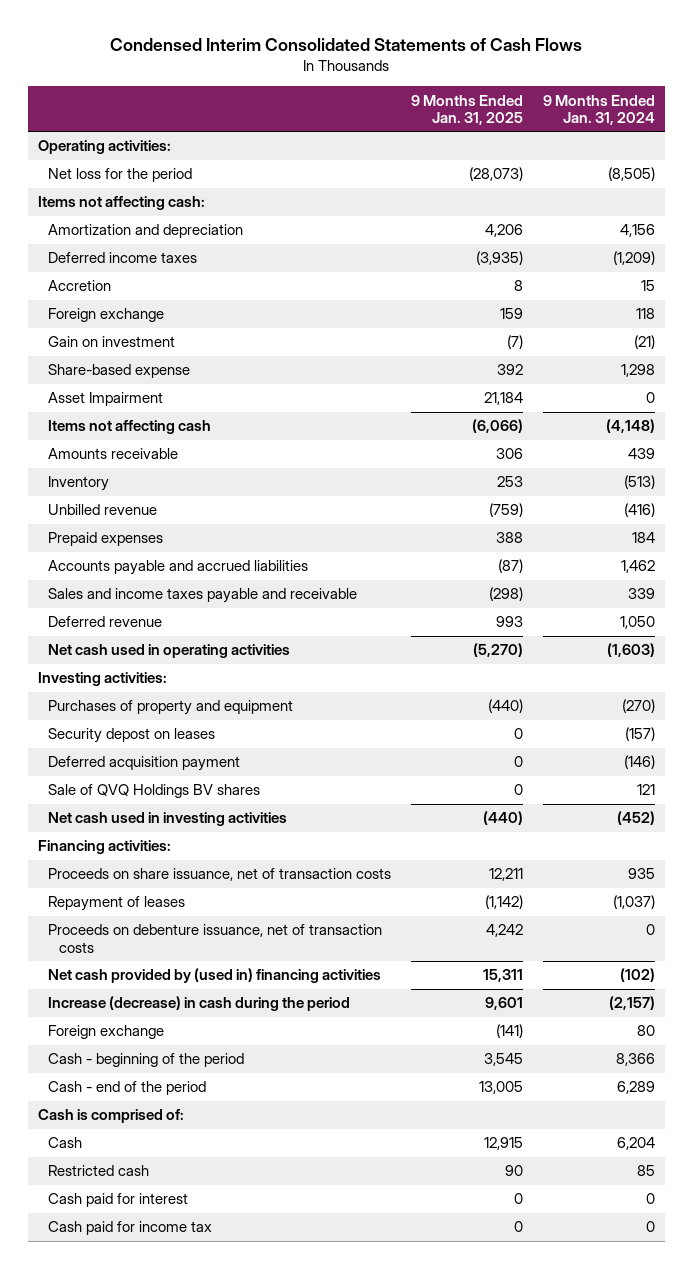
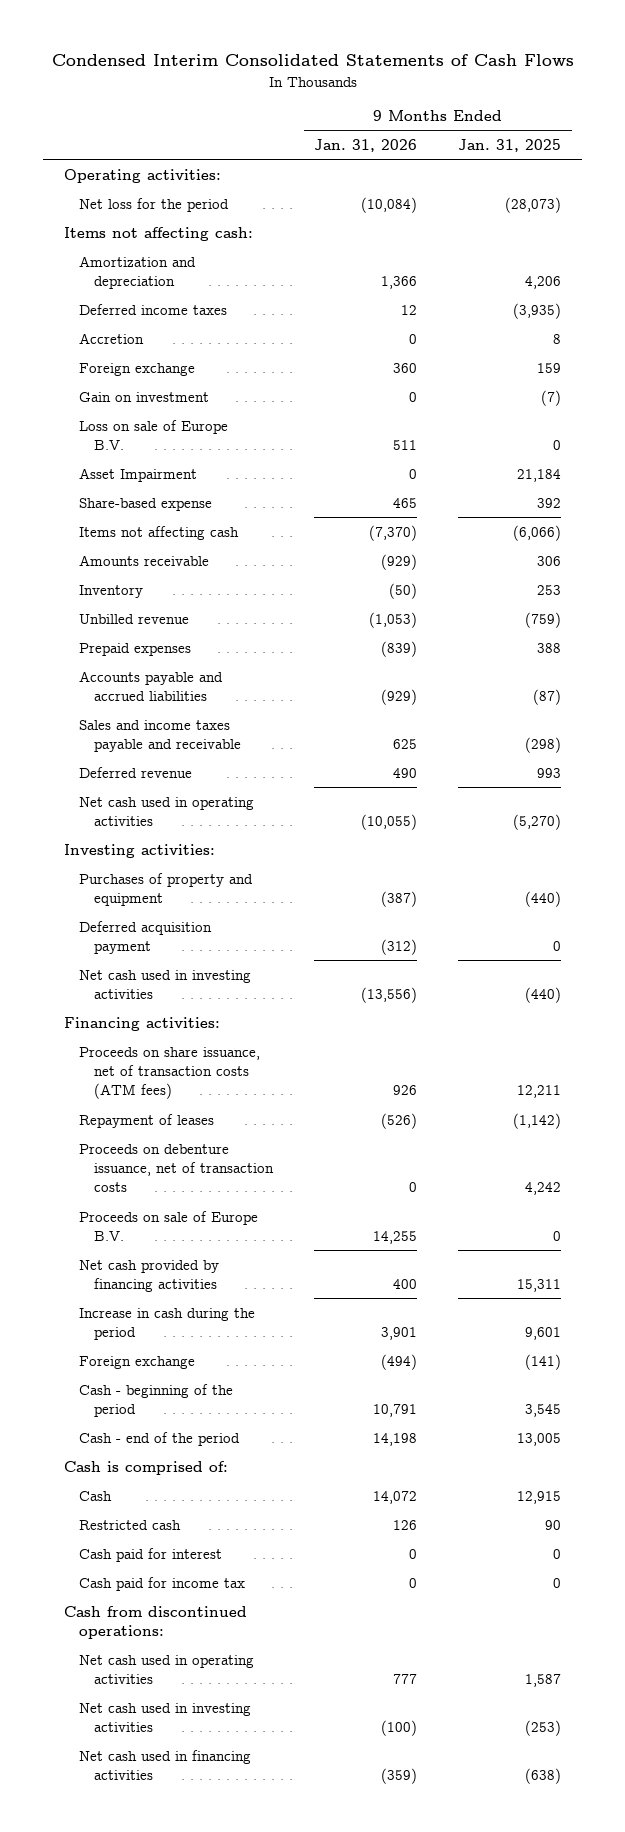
[543,94,656,126] 9 Months Ended Jan. 31, 2024 -> none
none -> [314,139,418,153] Jan. 31, 2026
none -> [78,419,228,450] Loss on sale of Europe B.V.
[48,364,191,379] Share-based expense -> [78,497,212,511] Share-based expense
[48,728,216,744] Security depost on leases -> none
[48,784,261,799] Sale of QVQ Holdings BV shares -> none
[48,868,392,882] Proceeds on share issuance, net of transaction costs -> [78,1046,260,1100] Proceeds on share issuance, net of transaction costs (ATM fees)
none -> [78,1210,258,1241] Proceeds on sale of Europe B.V.
[48,968,382,984] Net cash provided by (used in) financing activities -> [78,1259,219,1292] Net cash provided by financing activities
[48,996,351,1012] Increase (decrease) in cash during the period -> [78,1307,255,1340] Increase in cash during the period
none -> [63,1605,247,1639] Cash from discontinued operations:
none -> [78,1654,254,1684] Net cash used in operating activities
none -> [78,1702,251,1732] Net cash used in investing activities
none -> [78,1749,251,1780] Net cash used in financing activities

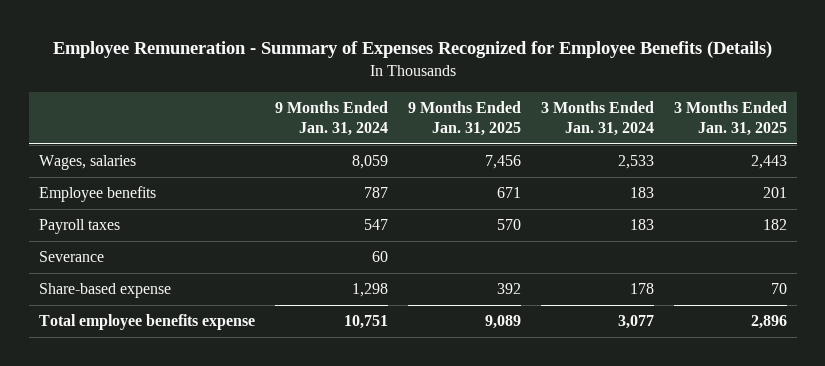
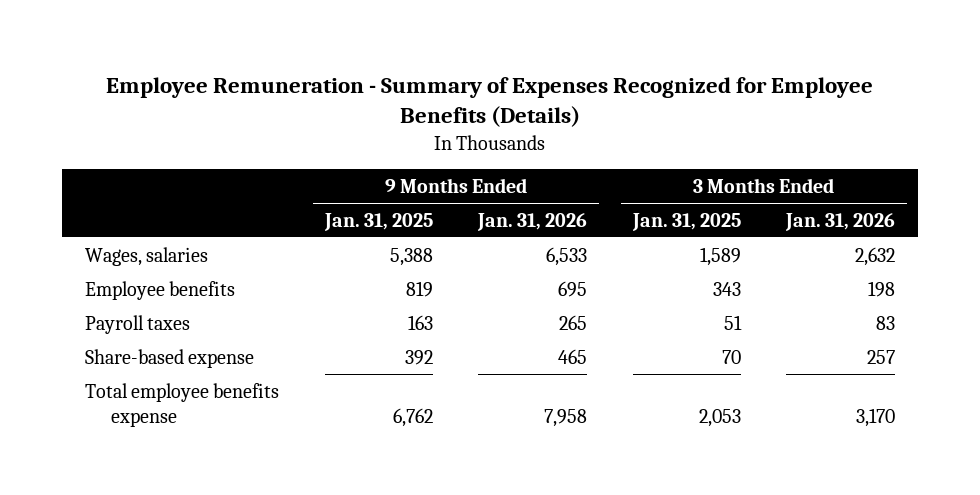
[274,101,388,137] 9 Months Ended Jan. 31, 2024 -> none
[540,101,654,137] 3 Months Ended Jan. 31, 2024 -> none
none -> [477,212,588,231] Jan. 31, 2026
none -> [785,212,896,231] Jan. 31, 2026
[38,251,104,263] Severance -> none
[484,155,521,170] 7,456 -> [389,247,433,266] 5,388
[750,155,787,170] 2,443 -> [699,246,741,266] 1,589
[496,187,521,199] 671 -> [405,280,433,297] 819
[762,187,787,199] 201 -> [712,281,741,296] 343
[496,219,521,231] 570 -> [407,314,433,330] 163
[762,219,787,231] 182 -> [723,314,742,330] 51
[484,315,521,330] 9,089 -> [392,407,433,427] 6,762
[750,315,787,330] 2,896 -> [698,408,741,427] 2,053

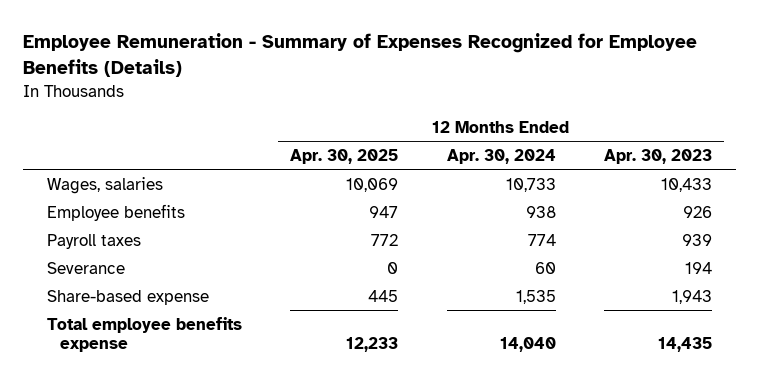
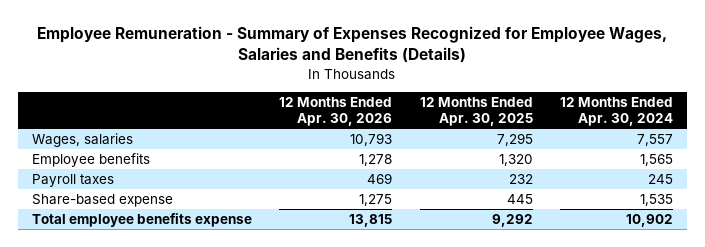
[22,33,697,78] Employee Remuneration - Summary of Expenses Recognized for Employee Benefits (Details) -> [37,26,668,64] Employee Remuneration - Summary of Expenses Recognized for Employee Wages, Salaries and Benefits (Details)
[604,148,713,164] Apr. 30, 2023 -> none
none -> [279,97,393,127] 12 Months Ended Apr. 30, 2026
[46,261,125,274] Severance -> none
[346,177,399,192] 10,069 -> [496,132,533,146] 7,295
[505,177,556,192] 10,733 -> [637,133,674,146] 7,557
[369,205,399,218] 947 -> [498,153,533,166] 1,320
[525,205,556,218] 938 -> [640,153,674,166] 1,565
[371,233,399,246] 772 -> [508,173,533,184] 232
[527,233,556,246] 774 -> [648,173,674,184] 245
[346,336,399,352] 12,233 -> [491,213,533,227] 9,292
[499,336,556,352] 14,040 -> [626,213,674,227] 10,902

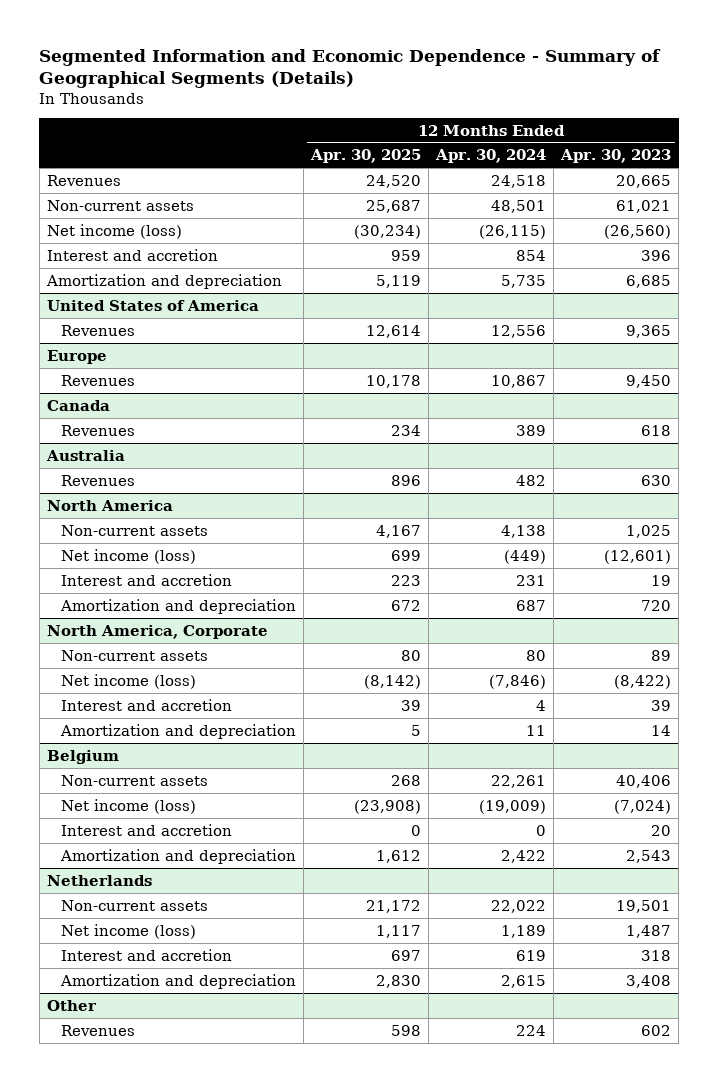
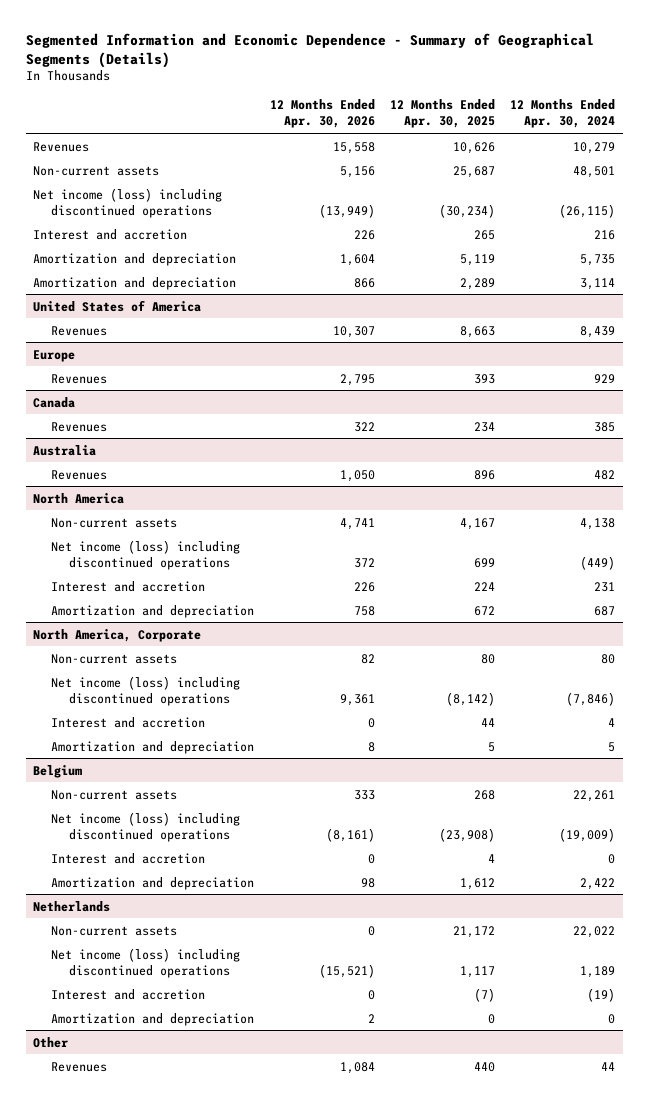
[560,149,672,164] Apr. 30, 2023 -> none
none -> [269,99,375,129] 12 Months Ended Apr. 30, 2026
[365,174,421,188] 24,520 -> [452,141,495,154] 10,626
[490,174,546,188] 24,518 -> [573,141,616,154] 10,279
[46,223,182,239] Net income (loss) -> [33,187,223,218] Net income (loss) including discontinued operations
[390,249,421,261] 959 -> [473,229,495,240] 265
[515,249,546,261] 854 -> [594,229,616,240] 216
none -> [33,276,237,290] Amortization and depreciation
[365,324,421,338] 12,614 -> [459,325,495,338] 8,663
[490,324,546,338] 12,556 -> [580,325,616,338] 8,439
[365,374,421,388] 10,178 -> [473,373,495,384] 393
[490,374,546,388] 10,867 -> [594,373,616,383] 929
[515,424,546,436] 389 -> [594,421,616,432] 385
[60,548,196,564] Net income (loss) -> [51,539,241,570] Net income (loss) including discontinued operations
[390,574,421,586] 223 -> [473,581,495,591] 224
[60,673,196,689] Net income (loss) -> [51,675,241,706] Net income (loss) including discontinued operations
[400,699,421,711] 39 -> [480,717,495,727] 44
[525,724,546,736] 11 -> [608,741,616,752] 5
[60,798,196,814] Net income (loss) -> [51,811,241,842] Net income (loss) including discontinued operations
[410,824,421,836] 0 -> [487,853,495,863] 4
[60,923,196,939] Net income (loss) -> [51,947,241,978] Net income (loss) including discontinued operations
[390,949,421,961] 697 -> [473,987,495,1002] (7)
[515,949,546,961] 619 -> [587,987,616,1002] (19)
[375,974,421,988] 2,830 -> [487,1013,495,1024] 0
[500,974,546,988] 2,615 -> [608,1013,616,1024] 0
[390,1024,421,1036] 598 -> [473,1061,495,1072] 440
[515,1024,546,1036] 224 -> [601,1061,616,1071] 44

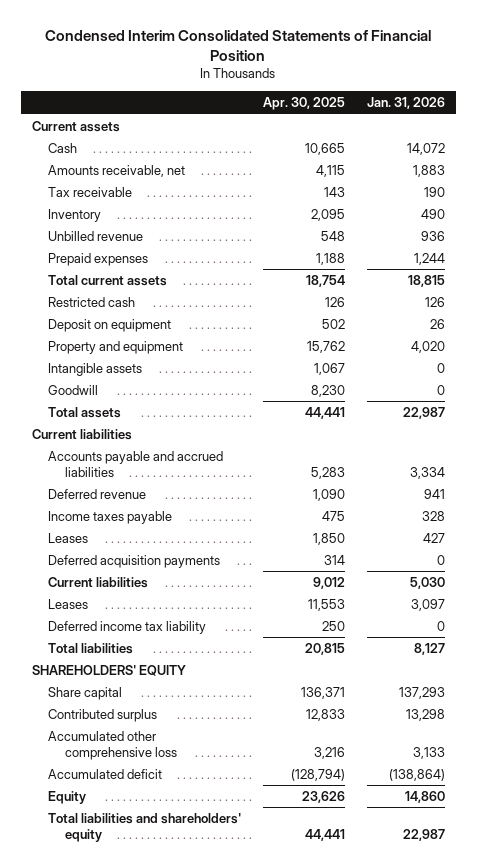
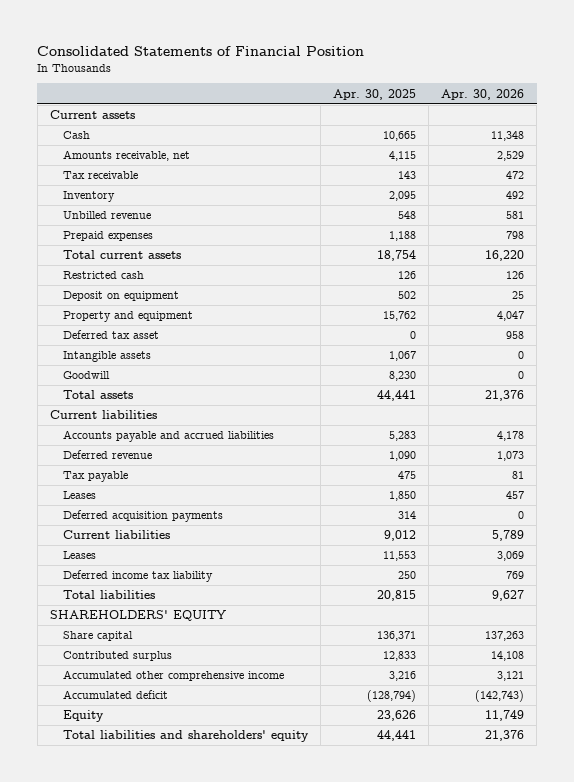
[45,29,432,61] Condensed Interim Consolidated Statements of Financial Position -> [37,45,365,56] Consolidated Statements of Financial Position
[366,97,445,110] Jan. 31, 2026 -> none
none -> [441,88,525,100] Apr. 30, 2026
none -> [63,330,160,340] Deferred tax asset
[48,510,173,524] Income taxes payable -> [63,471,129,483] Tax payable
[48,730,177,760] Accumulated other comprehensive loss -> [63,670,285,682] Accumulated other comprehensive income

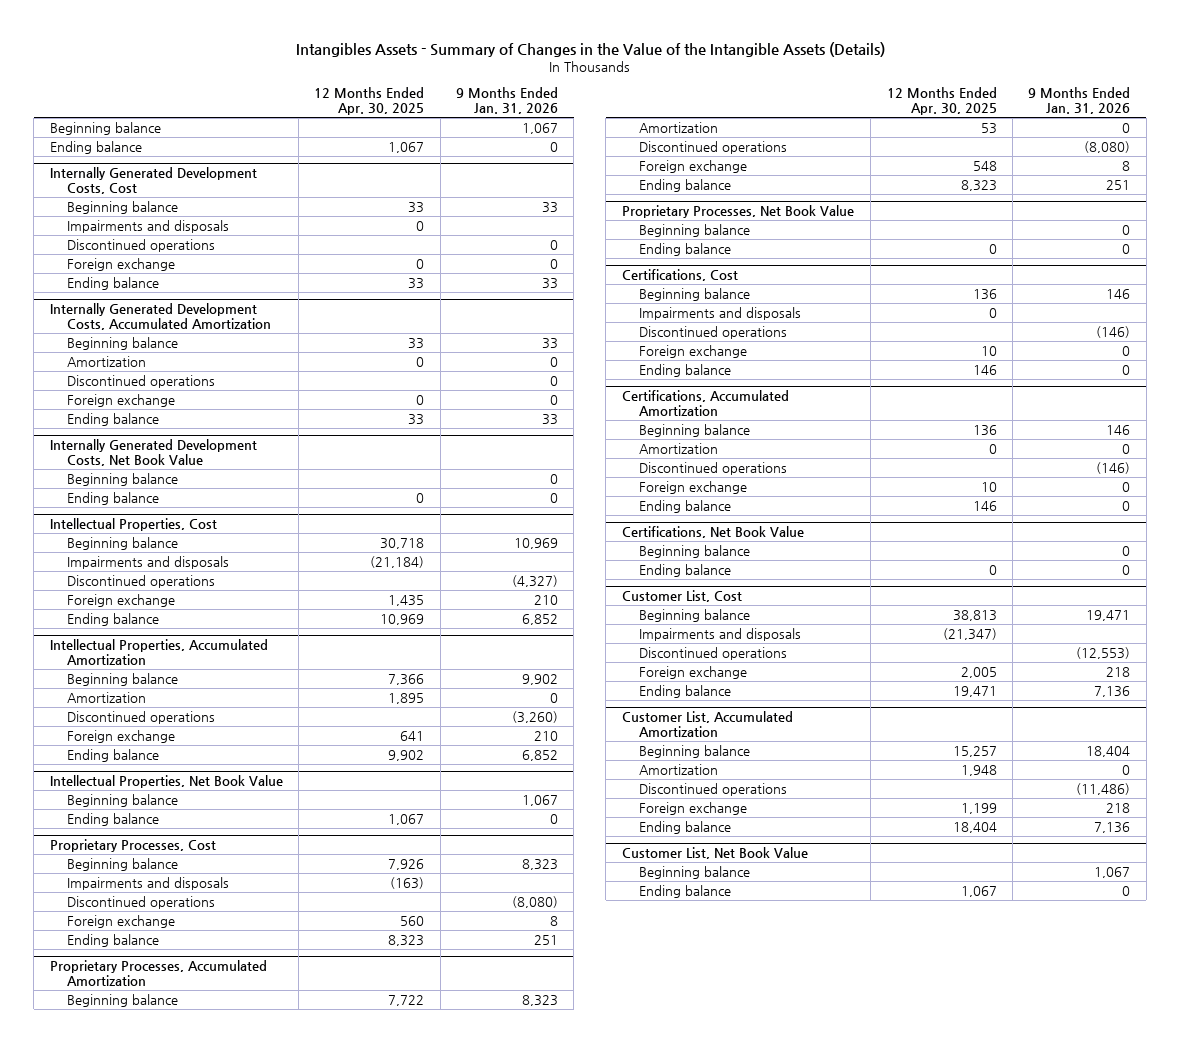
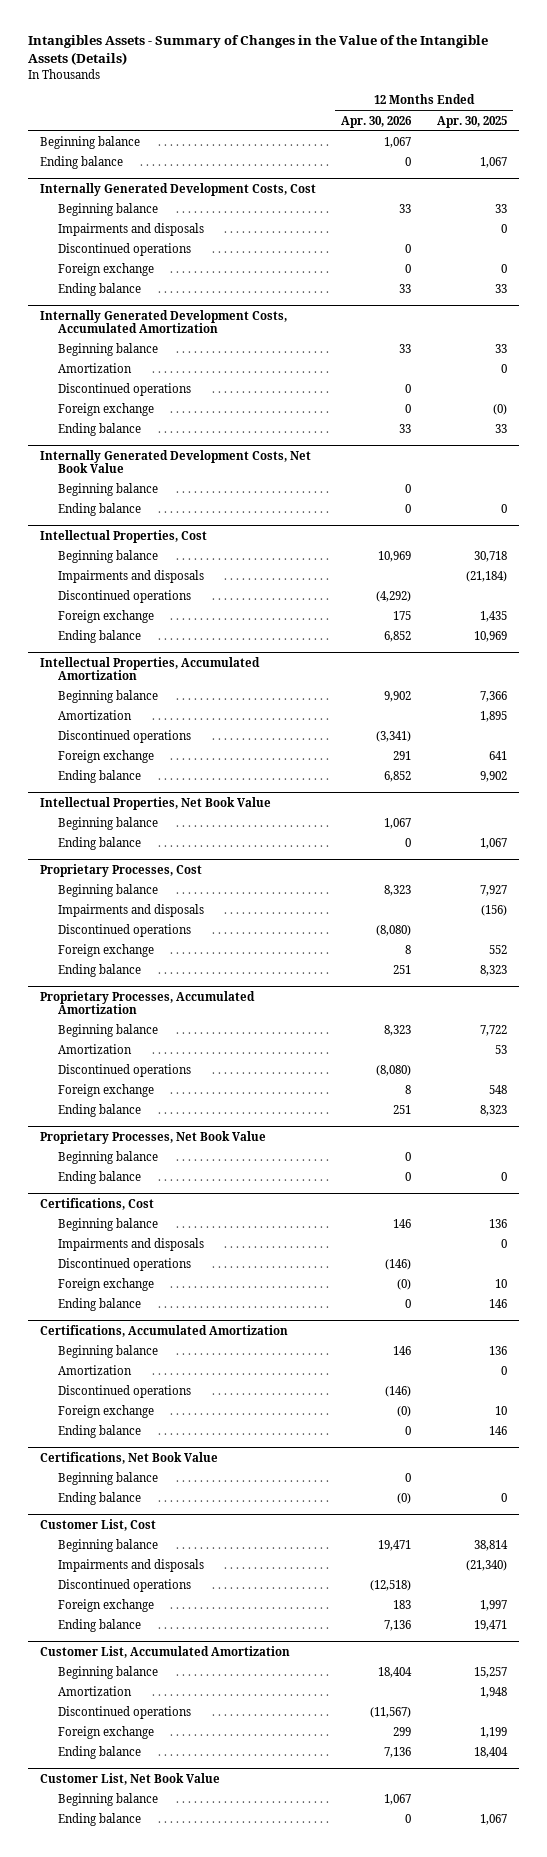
[456,87,559,115] 9 Months Ended Jan. 31, 2026 -> none
none -> [341,115,413,128] Apr. 30, 2026
[416,394,425,405] 0 -> [492,404,507,416] (0)
[388,858,425,870] 7,926 -> [479,885,507,897] 7,927
[390,876,425,889] (163) -> [480,905,507,917] (156)
[400,915,425,926] 560 -> [488,945,507,955] 552
[952,609,997,621] 38,813 -> [473,1540,508,1552] 38,814
[942,627,997,640] (21,347) -> [465,1560,507,1572] (21,340)
[960,666,997,678] 2,005 -> [479,1600,507,1612] 1,997

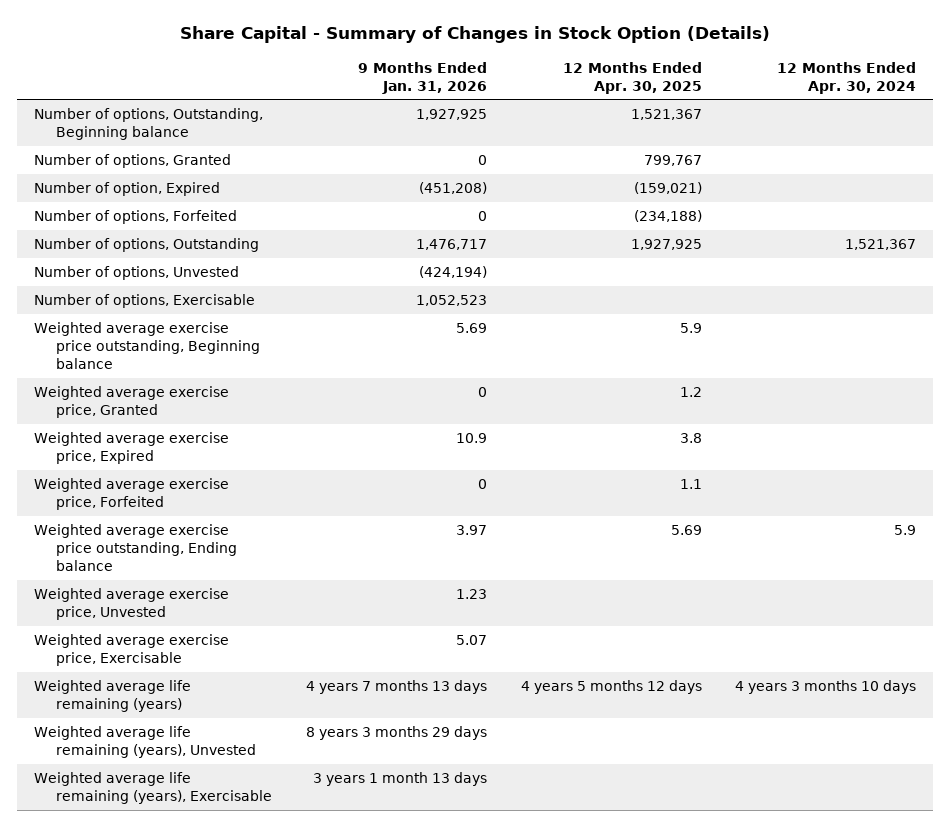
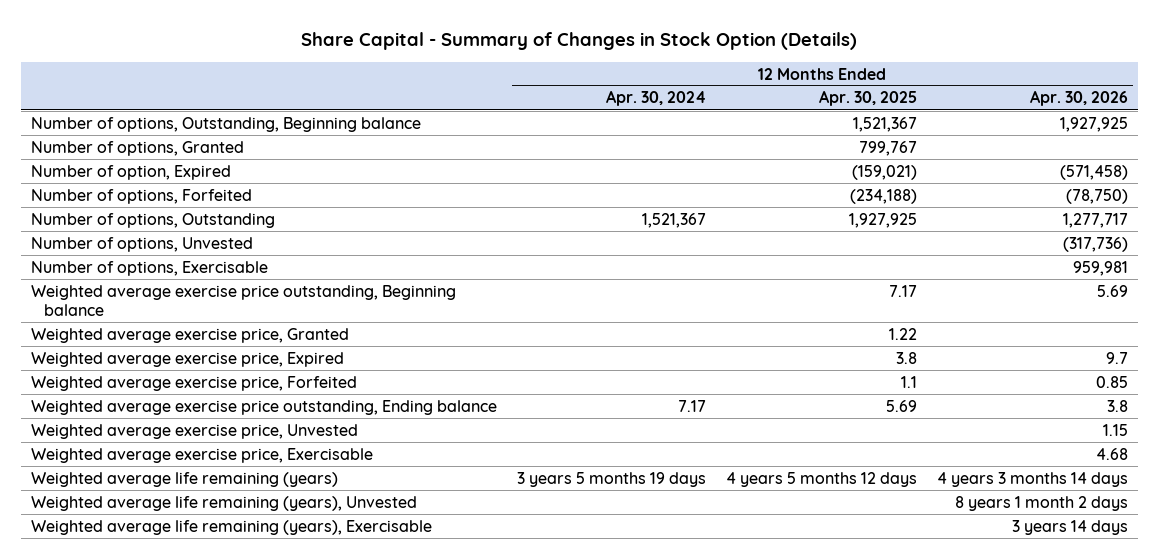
[358,61,488,94] 9 Months Ended Jan. 31, 2026 -> none
none -> [1029,90,1128,107] Apr. 30, 2026
[679,322,702,333] 5.9 -> [888,284,917,297] 7.17
[679,386,702,397] 1.2 -> [888,327,917,340] 1.22
[894,524,917,535] 5.9 -> [677,399,706,412] 7.17
[735,679,917,694] 4 years 3 months 10 days -> [516,471,706,487] 3 years 5 months 19 days

